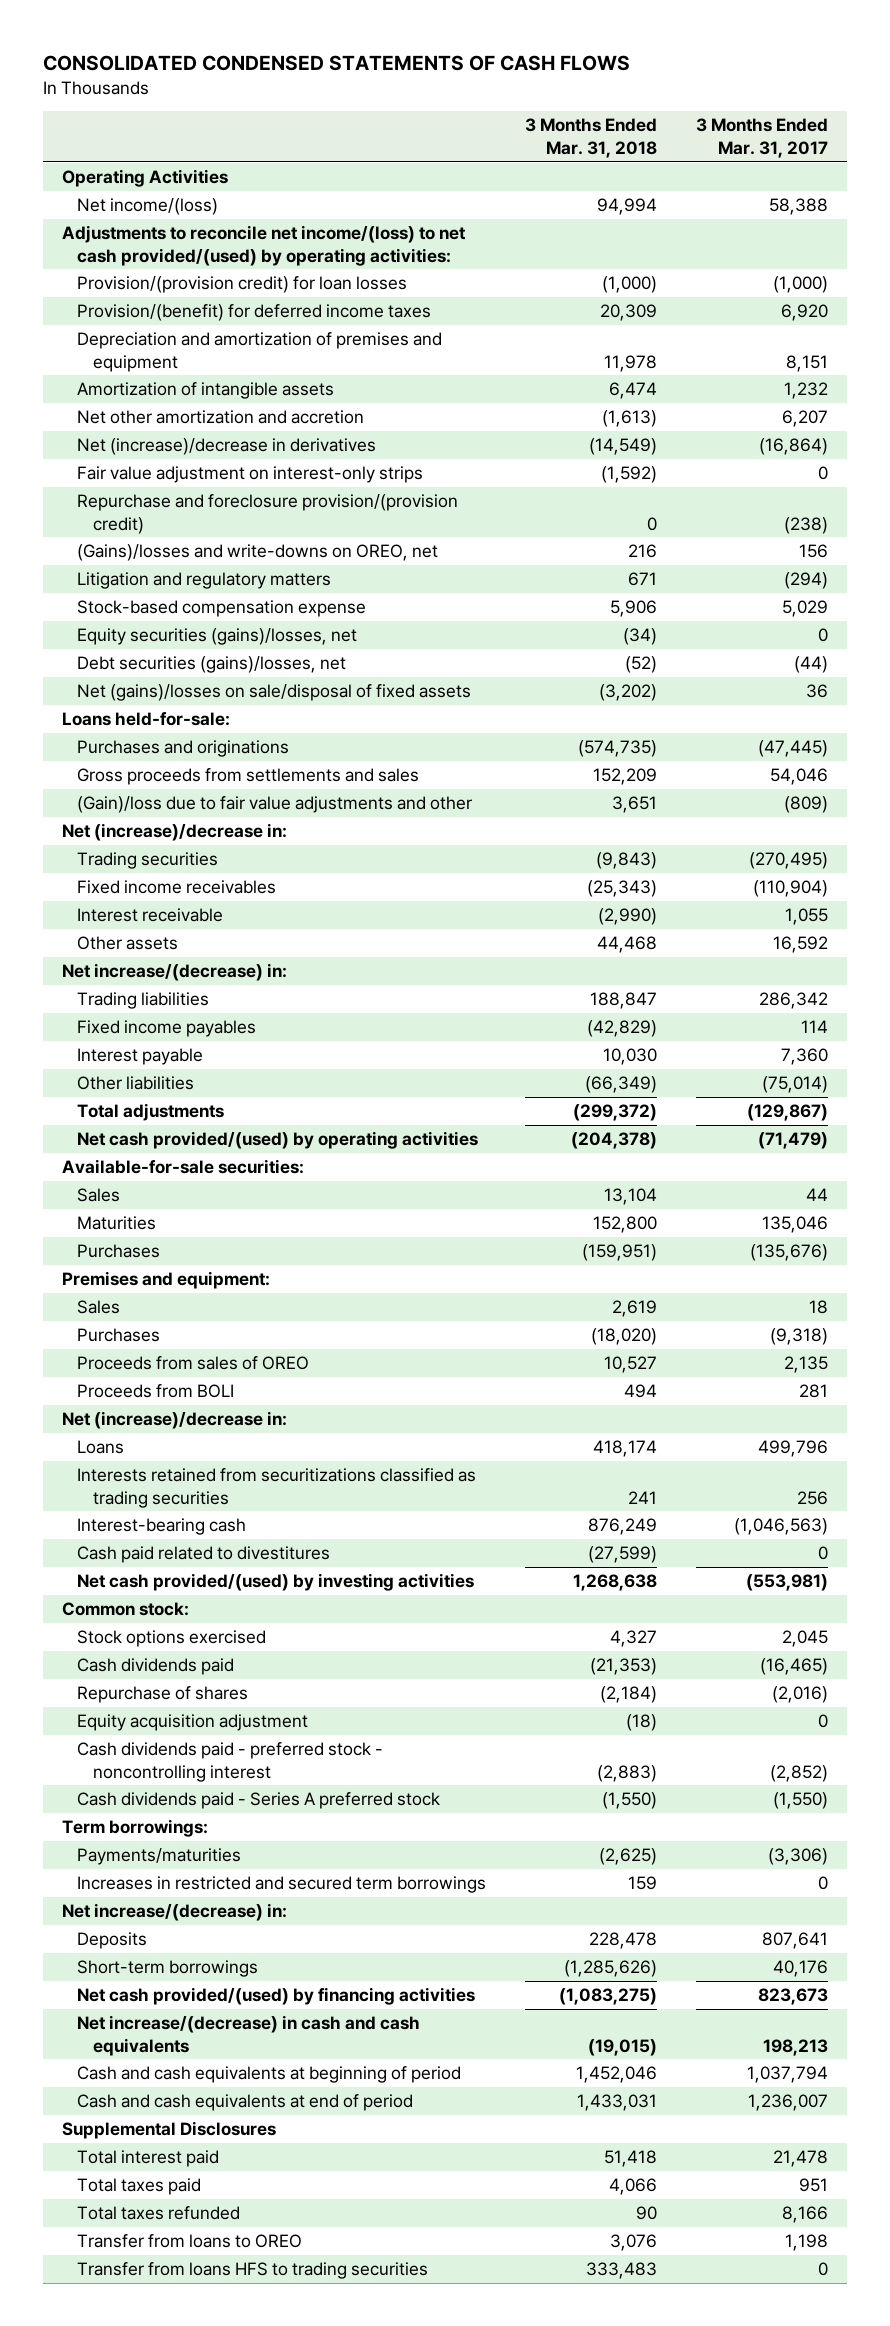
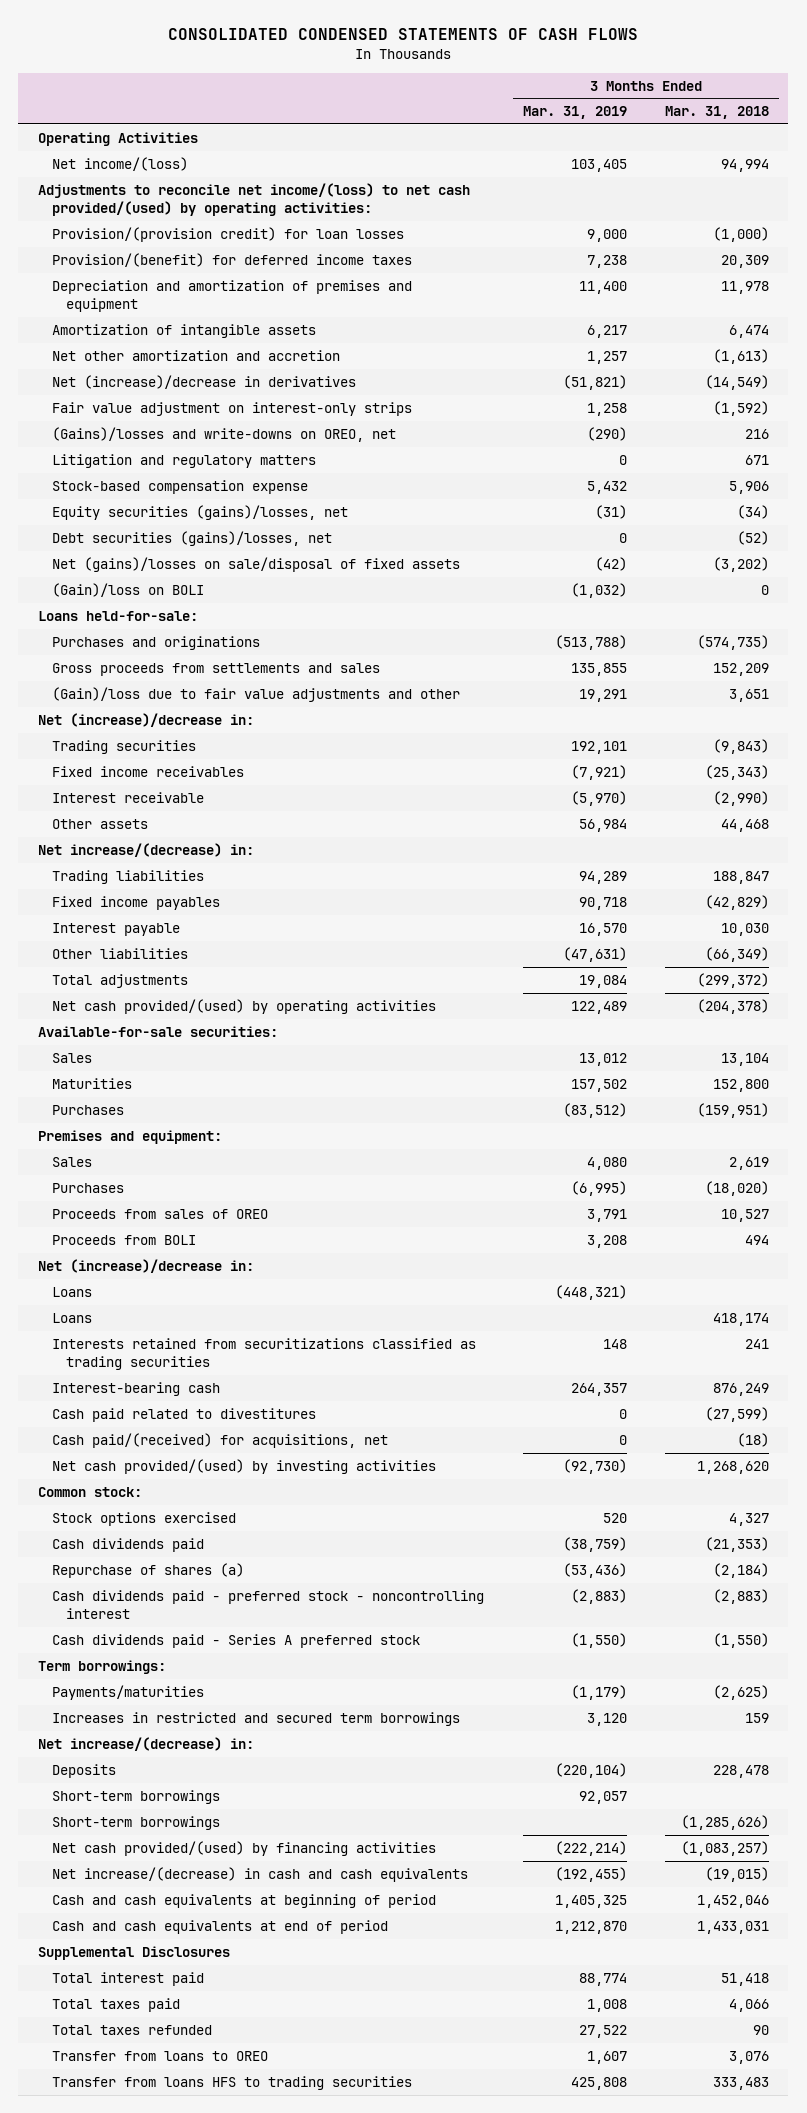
[695,118,828,158] 3 Months Ended Mar. 31, 2017 -> none
none -> [522,106,627,120] Mar. 31, 2019
[77,494,459,534] Repurchase and foreclosure provision/(provision credit) -> none
none -> [52,582,205,597] (Gain)/loss on BOLI
none -> [52,1286,93,1297] Loans
none -> [52,1432,389,1448] Cash paid/(received) for acquisitions, net
[572,1574,657,1592] 1,268,638 -> [697,1460,770,1474] 1,268,620
[77,1714,309,1732] Equity acquisition adjustment -> none
[77,1686,249,1704] Repurchase of shares -> [52,1562,245,1578] Repurchase of shares (a)
none -> [52,1789,221,1804] Short-term borrowings
[558,1988,657,2006] (1,083,275) -> [681,1840,770,1856] (1,083,257)

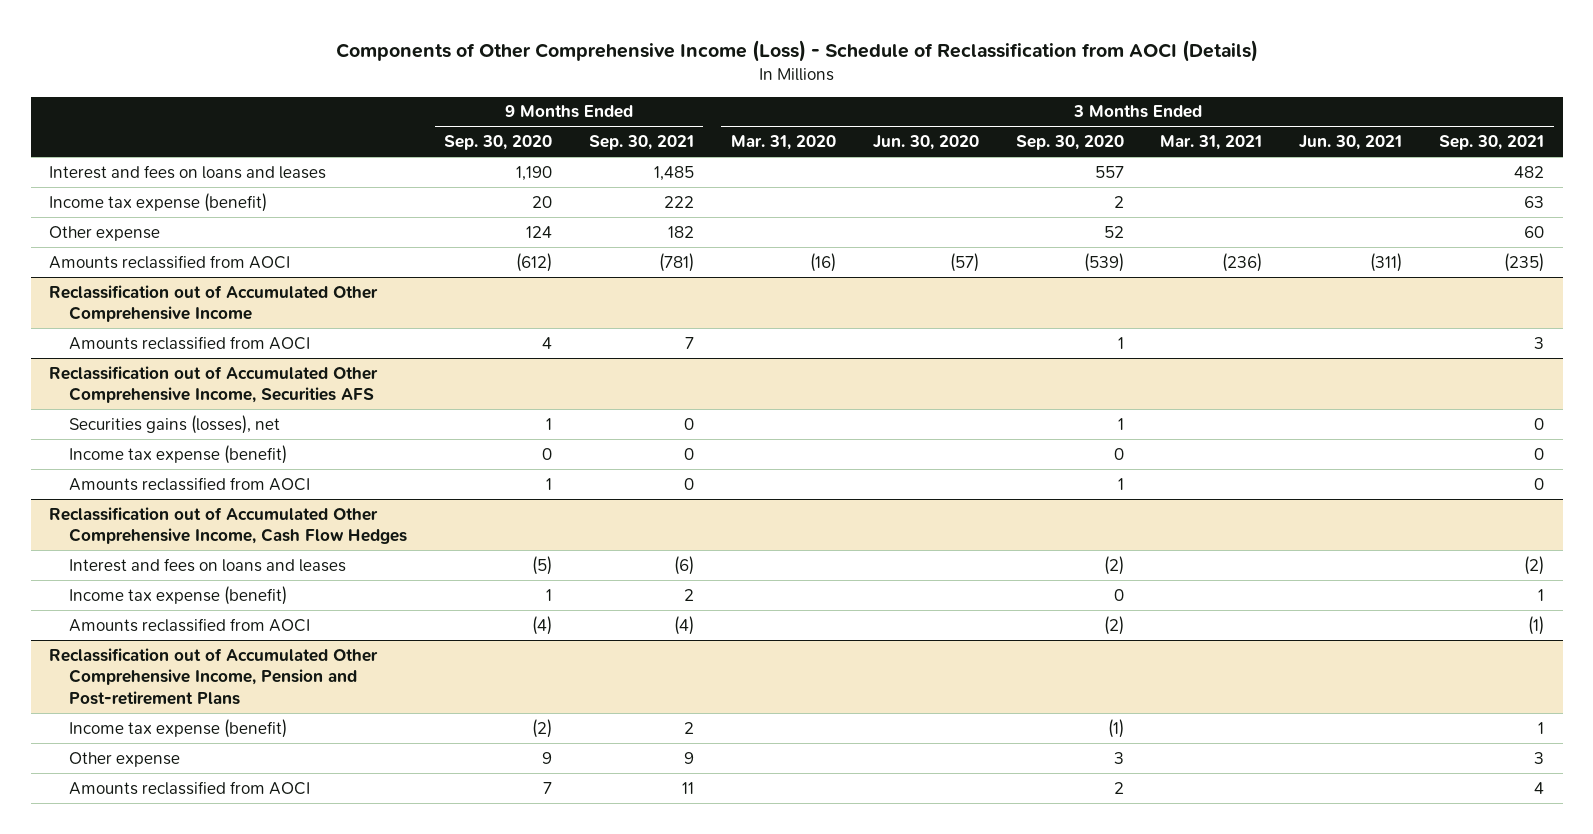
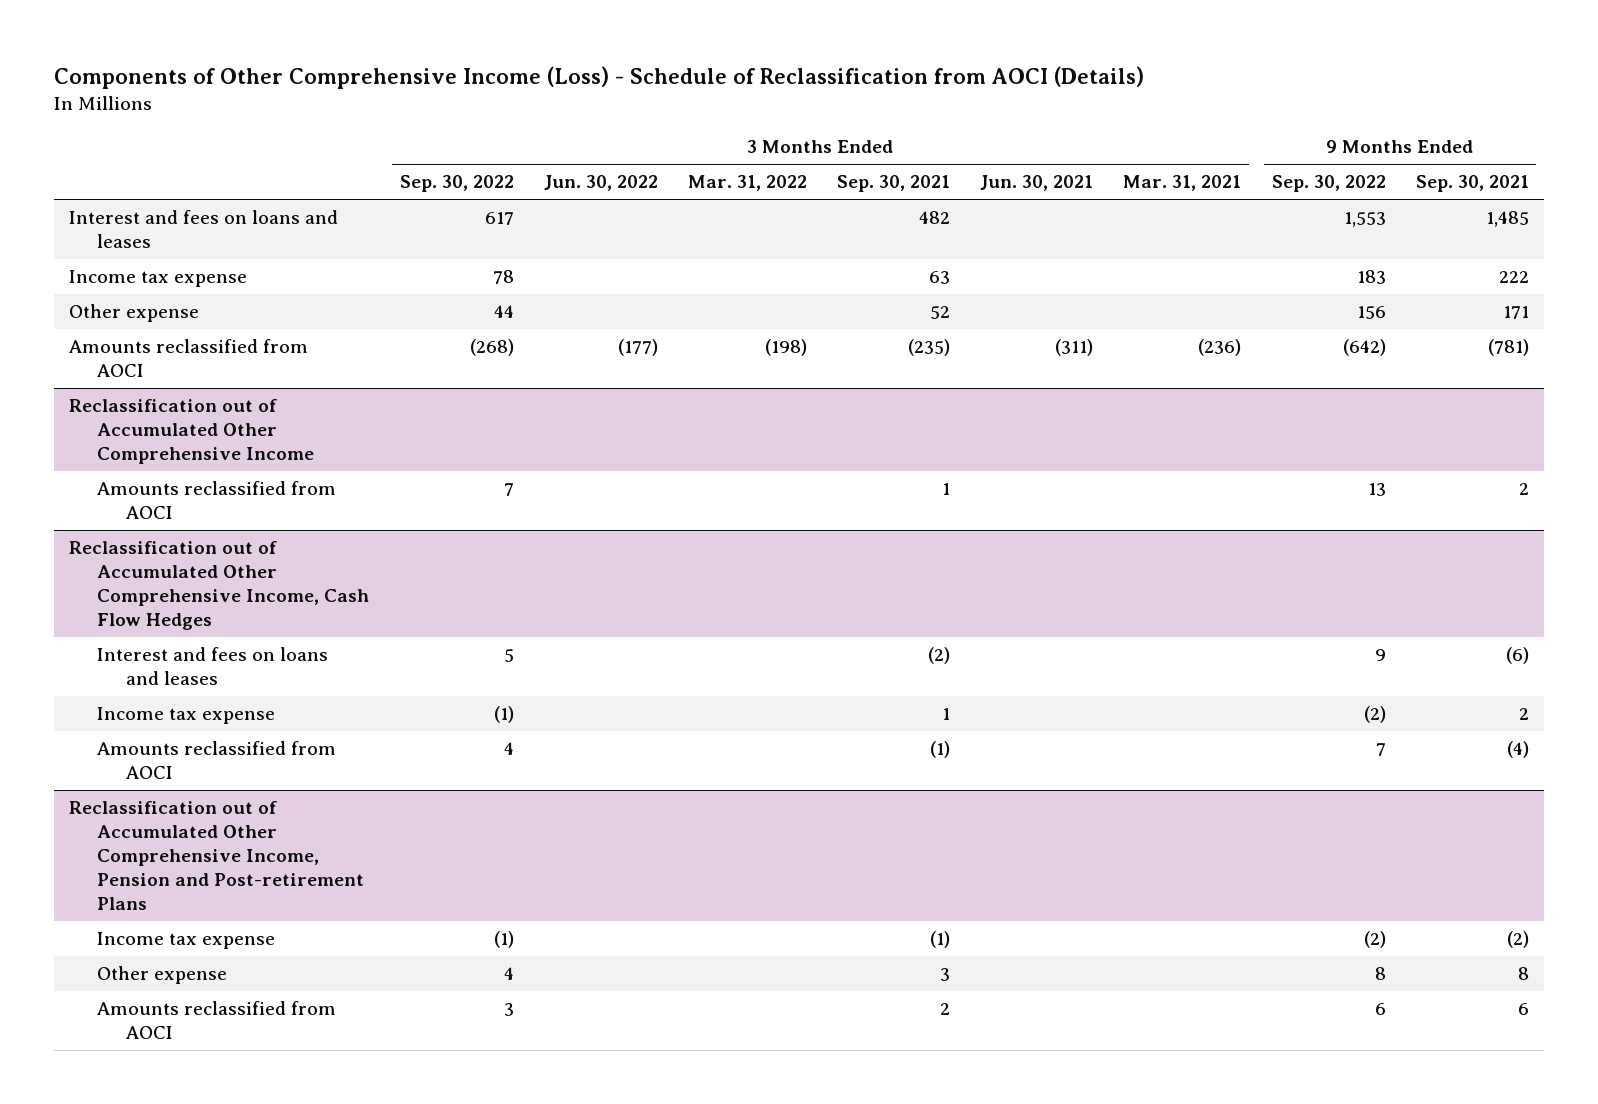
[443,135,552,151] Sep. 30, 2020 -> none
[730,135,836,151] Mar. 31, 2020 -> none
[872,135,979,151] Jun. 30, 2020 -> none
[1015,135,1124,151] Sep. 30, 2020 -> none
none -> [399,175,514,193] Sep. 30, 2022
none -> [543,175,658,192] Jun. 30, 2022
none -> [687,175,807,192] Mar. 31, 2022
none -> [1271,175,1386,193] Sep. 30, 2022
[49,192,268,212] Income tax expense (benefit) -> [69,270,248,288] Income tax expense
[667,225,694,238] 182 -> [1502,306,1529,320] 171
[1524,225,1545,238] 60 -> [930,306,951,320] 52
[49,365,379,404] Reclassification out of Accumulated Other Comprehensive Income, Securities AFS -> none
[68,414,280,434] Securities gains (losses), net -> none
[68,444,287,464] Income tax expense (benefit) -> none
[68,476,310,491] Amounts reclassified from AOCI -> none
[684,336,694,349] 7 -> [1518,483,1529,496] 2
[1534,336,1545,349] 3 -> [942,483,951,496] 1
[68,585,287,605] Income tax expense (benefit) -> [97,707,276,725] Income tax expense
[68,718,287,738] Income tax expense (benefit) -> [97,932,276,950] Income tax expense
[683,721,694,734] 2 -> [1506,931,1529,949] (2)
[1538,721,1545,734] 1 -> [930,931,951,949] (1)
[683,751,694,764] 9 -> [1517,967,1529,981] 8
[681,781,694,794] 11 -> [1517,1003,1529,1016] 6
[1534,781,1545,794] 4 -> [940,1003,951,1016] 2

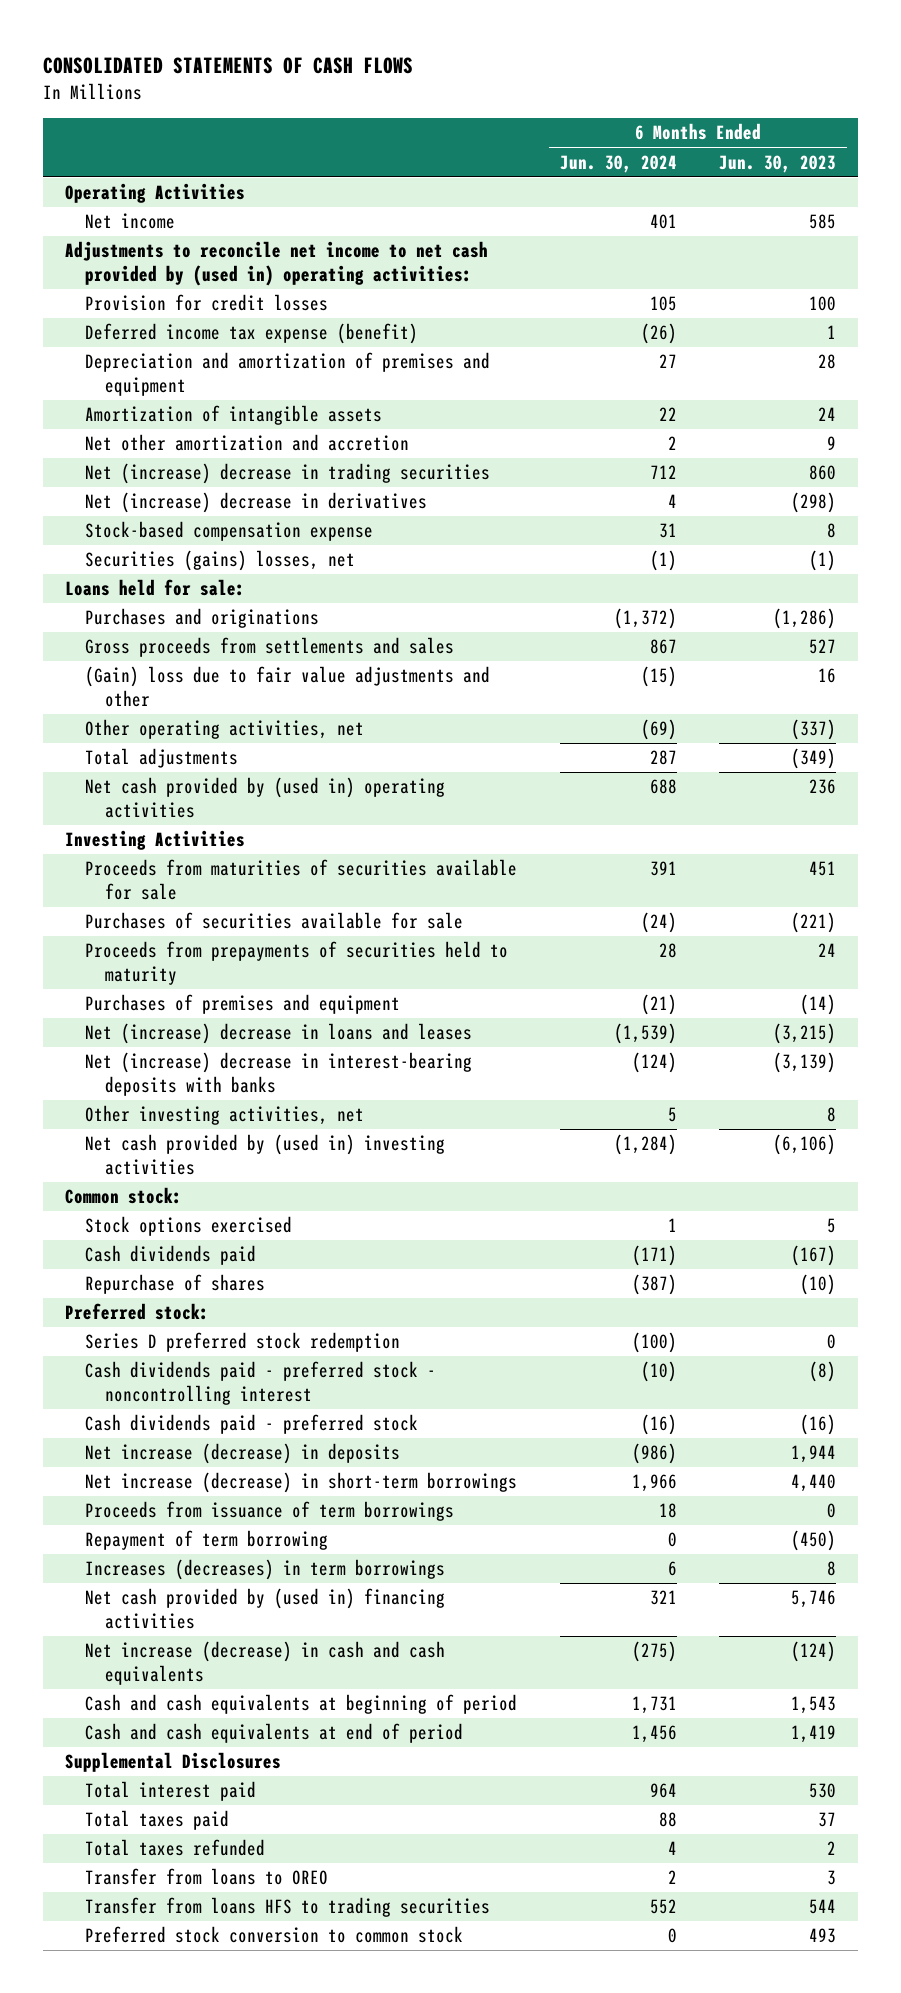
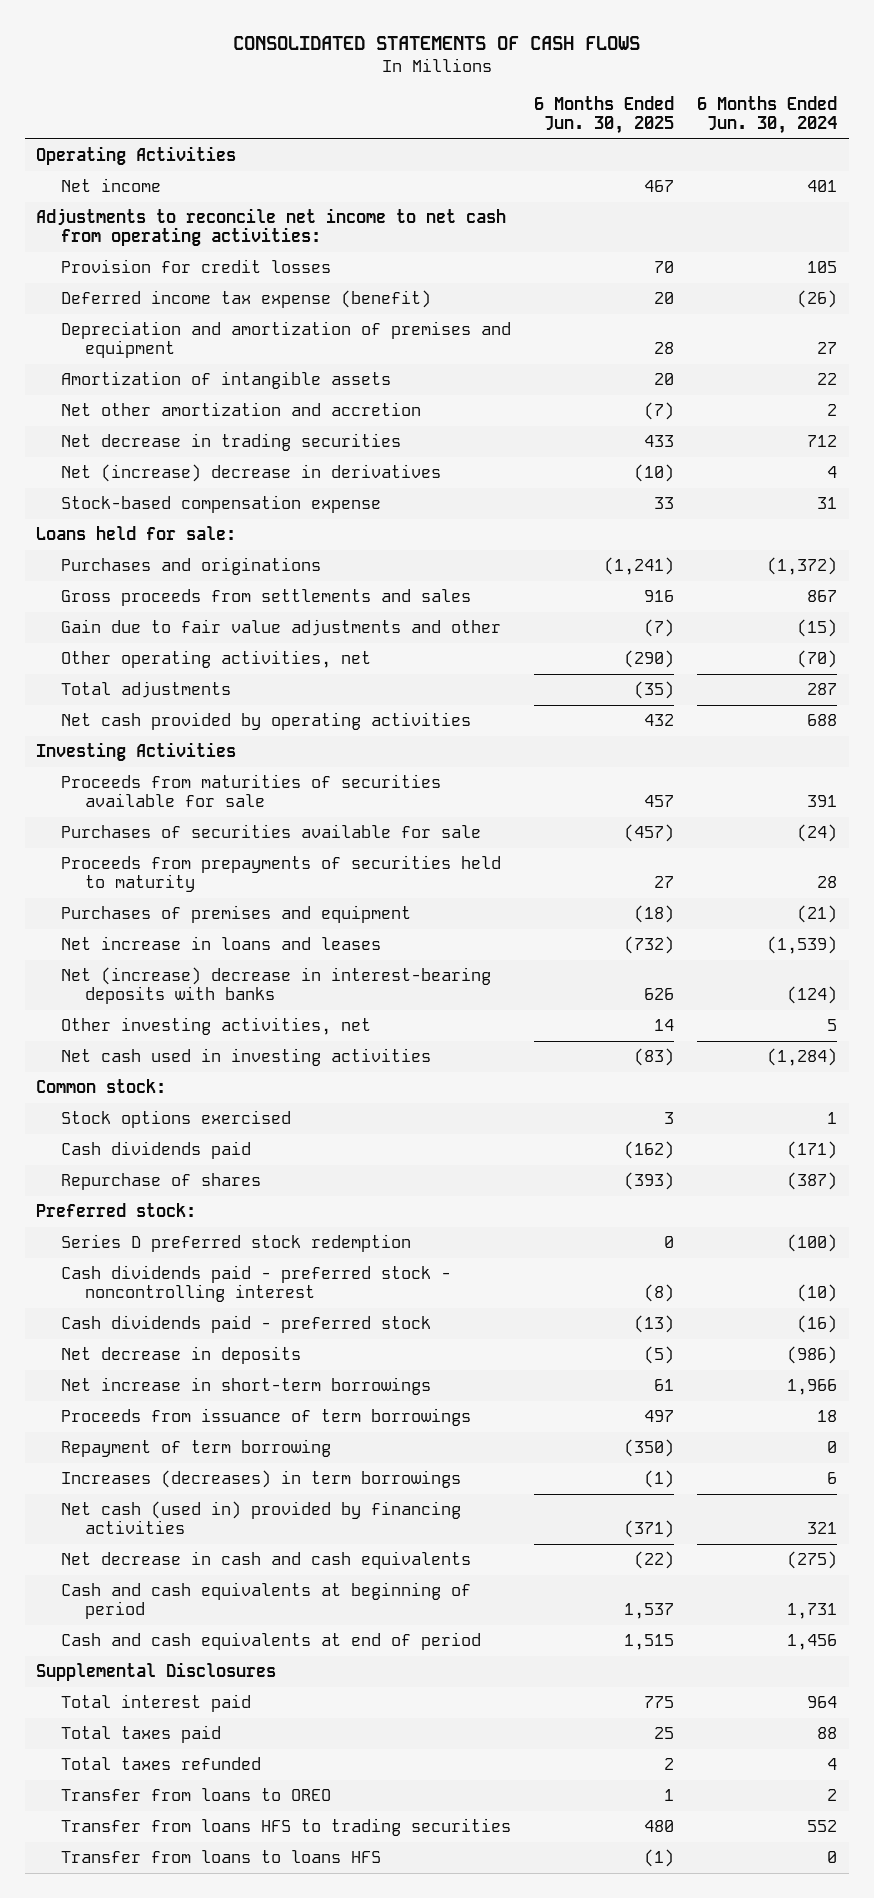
[719,154,837,173] Jun. 30, 2023 -> none
none -> [534,95,675,134] 6 Months Ended Jun. 30, 2025
[64,241,488,287] Adjustments to reconcile net income to net cash provided by (used in) operating activities: -> [36,208,507,247] Adjustments to reconcile net income to net cash from operating activities:
[84,463,490,485] Net (increase) decrease in trading securities -> [60,433,401,452] Net decrease in trading securities
[84,550,355,572] Securities (gains) losses, net -> none
[84,666,490,708] (Gain) loss due to fair value adjustments and other -> [60,619,501,637] Gain due to fair value adjustments and other
[640,719,677,741] (69) -> [797,650,838,669] (70)
[84,777,445,819] Net cash provided by (used in) operating activities -> [60,712,471,731] Net cash provided by operating activities
[84,1023,472,1045] Net (increase) decrease in loans and leases -> [60,936,381,951] Net increase in loans and leases
[84,1134,445,1176] Net cash provided by (used in) investing activities -> [60,1048,431,1067] Net cash used in investing activities
[84,1443,400,1465] Net increase (decrease) in deposits -> [60,1346,301,1365] Net decrease in deposits
[84,1472,517,1494] Net increase (decrease) in short-term borrowings -> [60,1377,431,1396] Net increase in short-term borrowings
[84,1588,445,1630] Net cash provided by (used in) financing activities -> [60,1501,461,1535] Net cash (used in) provided by financing activities
[84,1641,445,1686] Net increase (decrease) in cash and cash equivalents -> [60,1551,471,1570] Net decrease in cash and cash equivalents
[84,1926,463,1944] Preferred stock conversion to common stock -> none
none -> [60,1850,381,1864] Transfer from loans to loans HFS

